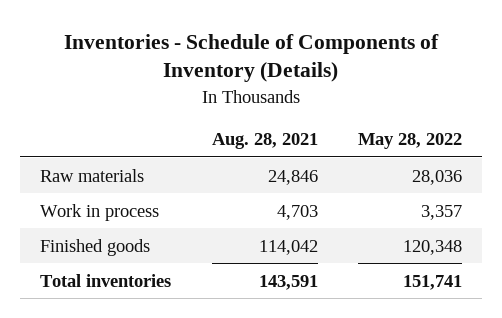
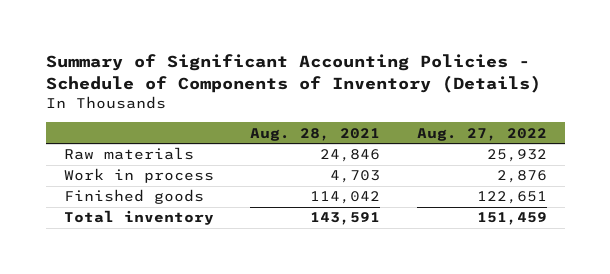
[64,33,440,83] Inventories - Schedule of Components of Inventory (Details) -> [45,54,541,94] Summary of Significant Accounting Policies - Schedule of Components of Inventory (Details)
[358,132,463,149] May 28, 2022 -> none
none -> [416,127,547,141] Aug. 27, 2022
[40,273,172,287] Total inventories -> [63,210,214,226] Total inventory

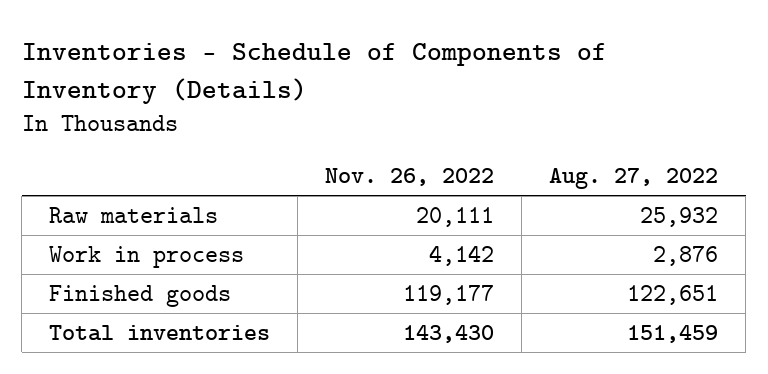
[45,54,541,94] Summary of Significant Accounting Policies - Schedule of Components of Inventory (Details) -> [21,43,607,105] Inventories - Schedule of Components of Inventory (Details)
[250,127,381,141] Aug. 28, 2021 -> none
none -> [325,168,495,187] Nov. 26, 2022
[63,210,214,226] Total inventory -> [49,325,271,342] Total inventories

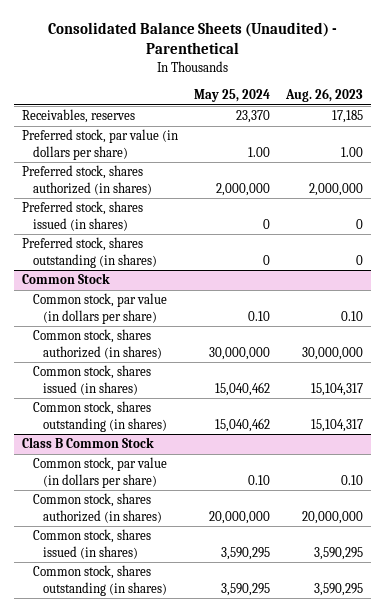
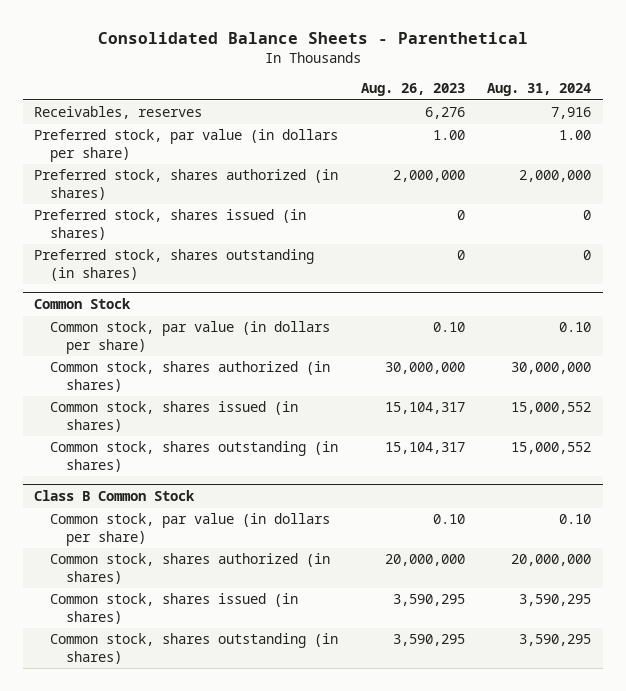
[47,22,337,55] Consolidated Balance Sheets (Unaudited) - Parenthetical -> [97,32,528,45] Consolidated Balance Sheets - Parenthetical
[194,89,271,103] May 25, 2024 -> none
none -> [487,83,592,97] Aug. 31, 2024
[332,110,364,124] 17,185 -> [424,107,465,120] 6,276

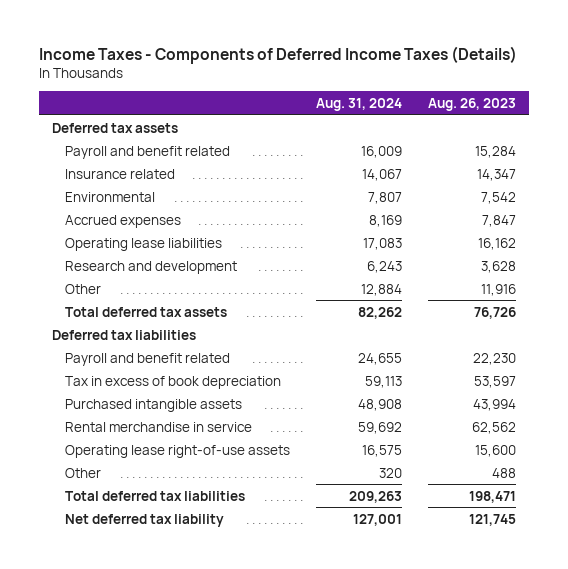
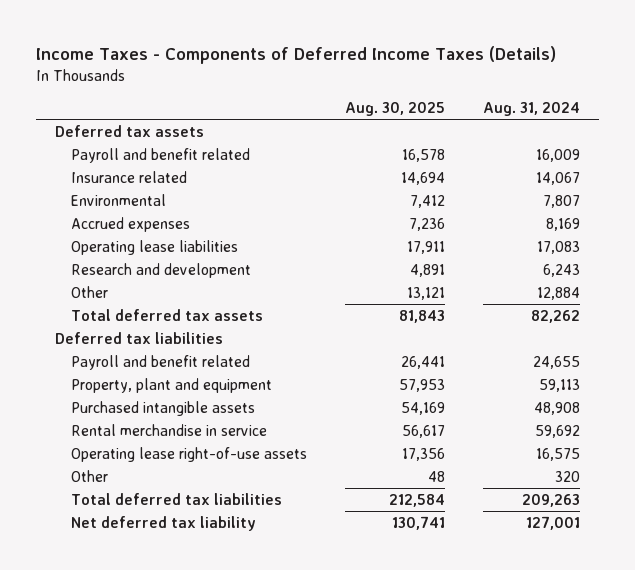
[428,97,517,111] Aug. 26, 2023 -> none
none -> [344,101,445,116] Aug. 30, 2025
[64,375,281,389] Tax in excess of book depreciation -> [70,377,272,393] Property, plant and equipment

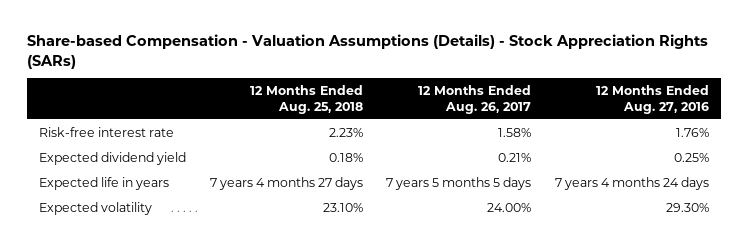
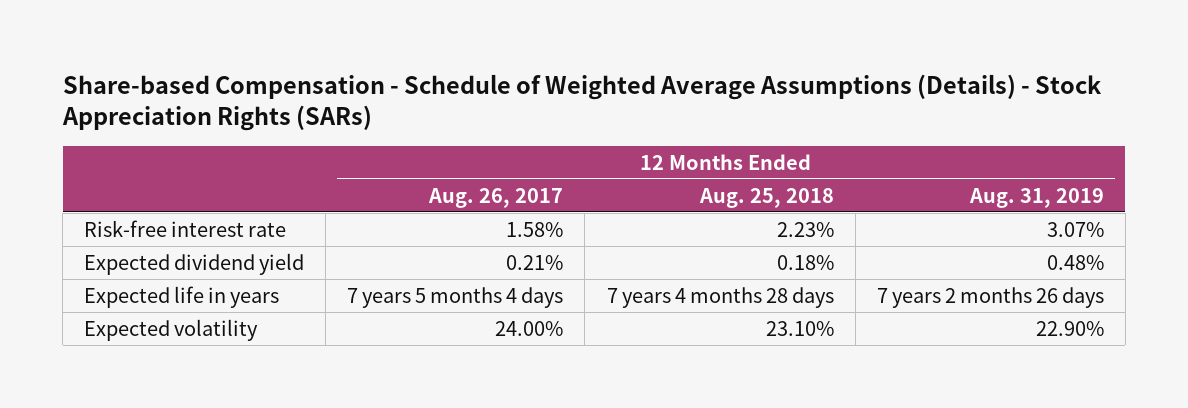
[26,34,708,69] Share-based Compensation - Valuation Assumptions (Details) - Stock Appreciation Rights (SARs) -> [61,74,1102,132] Share-based Compensation - Schedule of Weighted Average Assumptions (Details) - Stock Appreciation Rights (SARs)
[596,84,710,114] 12 Months Ended Aug. 27, 2016 -> none
none -> [968,187,1104,208] Aug. 31, 2019
[209,176,363,190] 7 years 4 months 27 days -> [606,286,834,308] 7 years 4 months 28 days
[386,176,532,190] 7 years 5 months 5 days -> [347,286,564,308] 7 years 5 months 4 days

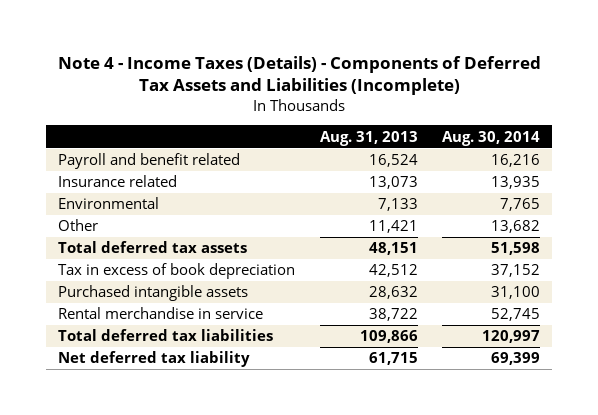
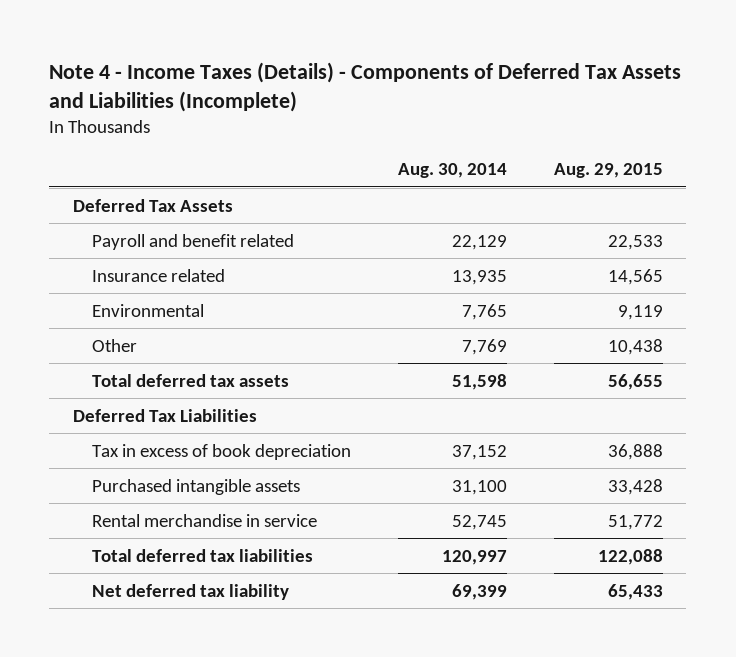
[319,130,418,146] Aug. 31, 2013 -> none
none -> [553,163,663,179] Aug. 29, 2015
none -> [72,198,233,212] Deferred Tax Assets
[491,154,541,168] 16,216 -> [451,234,507,250] 22,129
[491,220,541,234] 13,682 -> [461,338,507,355] 7,769
none -> [72,408,257,422] Deferred Tax Liabilities

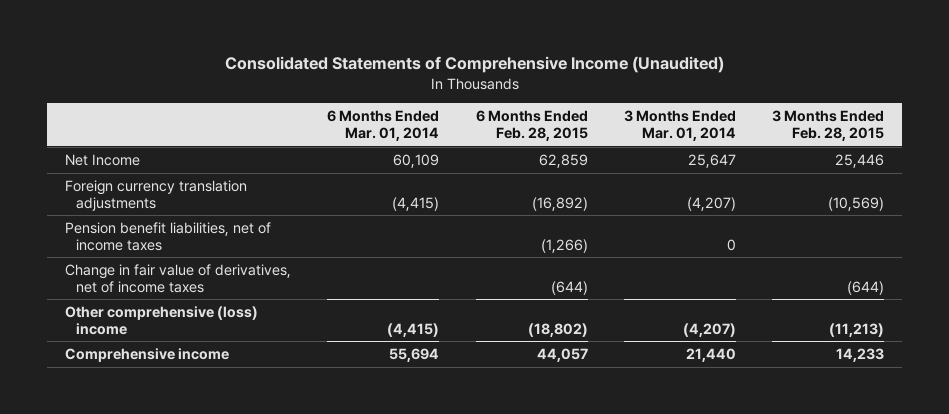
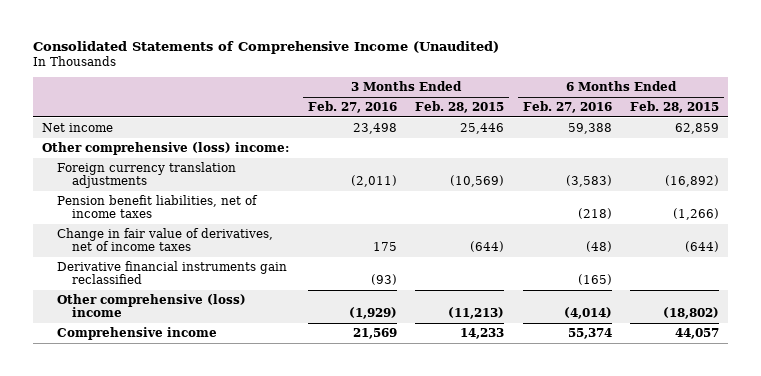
[327,110,440,142] 6 Months Ended Mar. 01, 2014 -> none
[623,110,736,142] 3 Months Ended Mar. 01, 2014 -> none
none -> [307,101,397,114] Feb. 27, 2016
none -> [522,101,612,114] Feb. 27, 2016
[65,153,141,166] Net Income -> [42,123,114,133] Net income
none -> [42,142,290,156] Other comprehensive (loss) income:
none -> [57,261,288,285] Derivative financial instruments gain reclassified

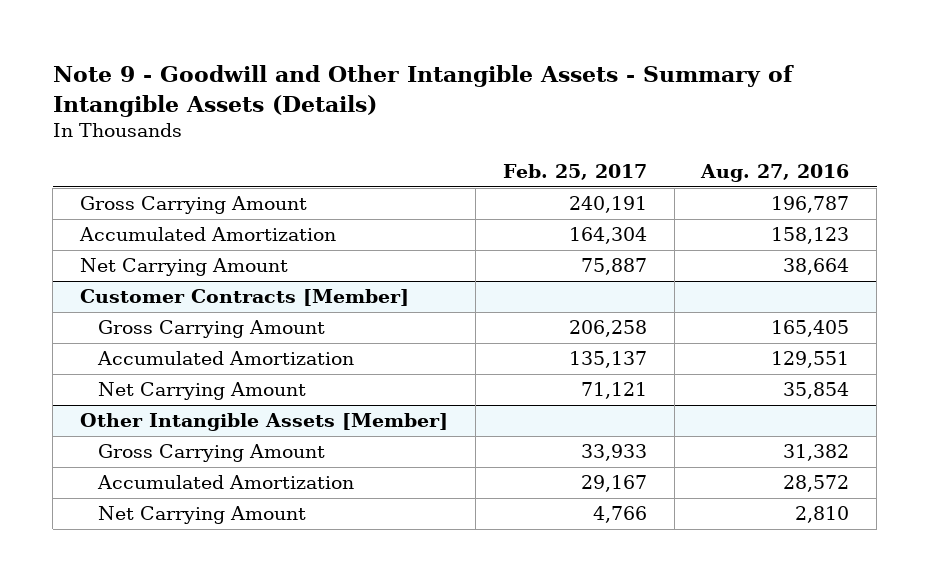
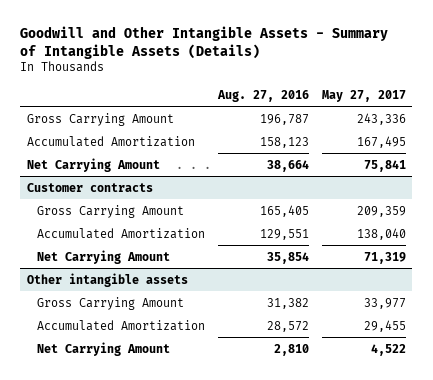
[52,65,794,117] Note 9 - Goodwill and Other Intangible Assets - Summary of Intangible Assets (Details) -> [20,26,389,59] Goodwill and Other Intangible Assets - Summary of Intangible Assets (Details)
[502,164,647,181] Feb. 25, 2017 -> none
none -> [321,89,406,102] May 27, 2017
[80,289,410,307] Customer Contracts [Member] -> [26,182,153,192] Customer contracts
[80,413,449,432] Other Intangible Assets [Member] -> [26,272,188,287] Other intangible assets

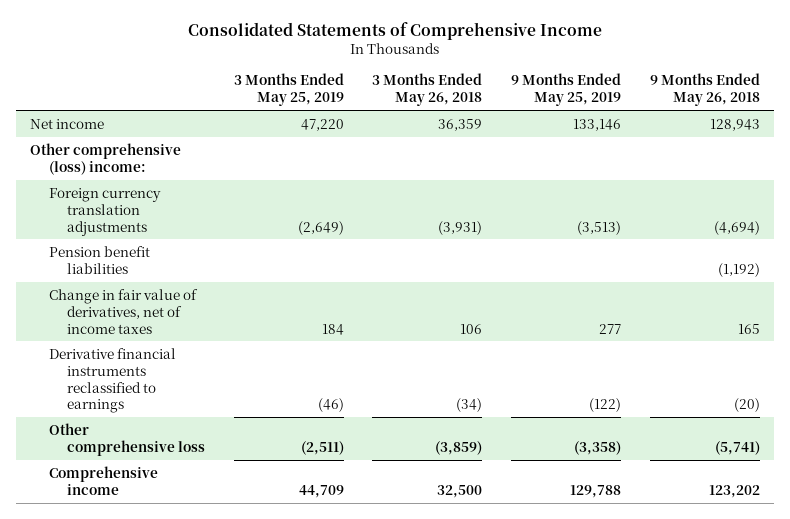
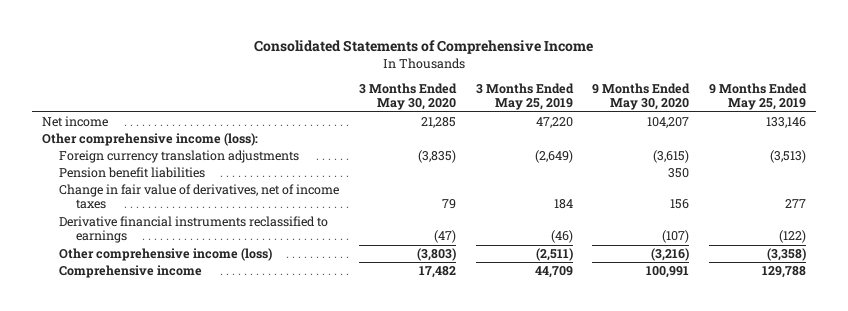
[372,73,483,107] 3 Months Ended May 26, 2018 -> none
[649,73,760,107] 9 Months Ended May 26, 2018 -> none
none -> [358,83,457,111] 3 Months Ended May 30, 2020
none -> [592,83,691,111] 9 Months Ended May 30, 2020
[30,142,182,175] Other comprehensive (loss) income: -> [41,133,258,147] Other comprehensive income (loss):
[48,422,205,456] Other comprehensive loss -> [58,248,272,262] Other comprehensive income (loss)

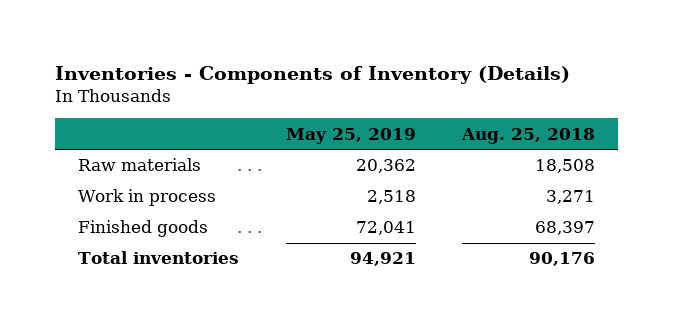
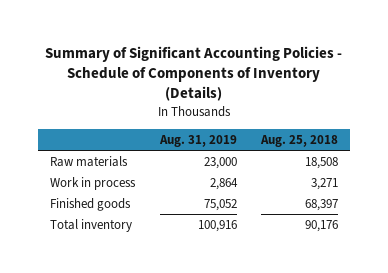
[54,66,570,85] Inventories - Components of Inventory (Details) -> [45,45,343,102] Summary of Significant Accounting Policies - Schedule of Components of Inventory (Details)
[285,127,416,144] May 25, 2019 -> none
none -> [158,134,237,147] Aug. 31, 2019
[78,251,240,265] Total inventories -> [49,218,132,232] Total inventory

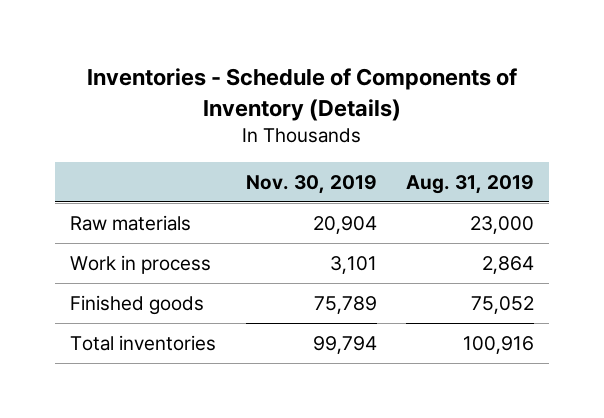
[45,45,343,102] Summary of Significant Accounting Policies - Schedule of Components of Inventory (Details) -> [87,68,518,121] Inventories - Schedule of Components of Inventory (Details)
[260,134,339,147] Aug. 25, 2018 -> none
none -> [245,174,377,194] Nov. 30, 2019
[49,218,132,232] Total inventory -> [69,334,216,351] Total inventories

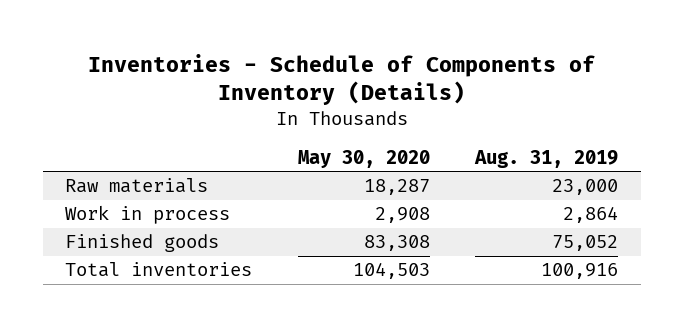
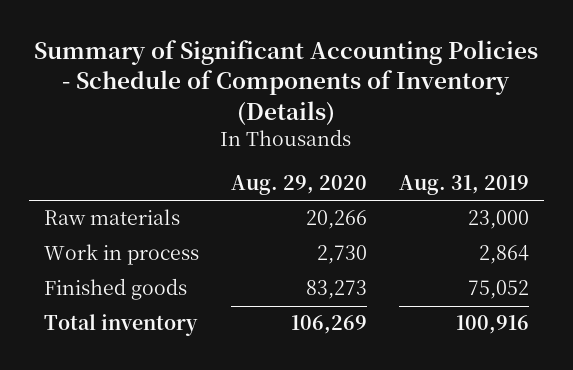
[87,53,595,106] Inventories - Schedule of Components of Inventory (Details) -> [34,39,539,125] Summary of Significant Accounting Policies - Schedule of Components of Inventory (Details)
[297,149,430,168] May 30, 2020 -> none
none -> [230,175,367,196] Aug. 29, 2020
[65,262,253,278] Total inventories -> [44,314,199,337] Total inventory

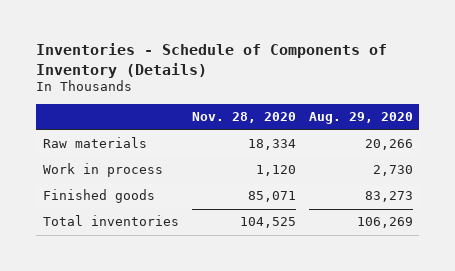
[34,39,539,125] Summary of Significant Accounting Policies - Schedule of Components of Inventory (Details) -> [36,43,388,78] Inventories - Schedule of Components of Inventory (Details)
[398,175,529,196] Aug. 31, 2019 -> none
none -> [191,112,296,124] Nov. 28, 2020
[44,314,199,337] Total inventory -> [42,215,179,227] Total inventories

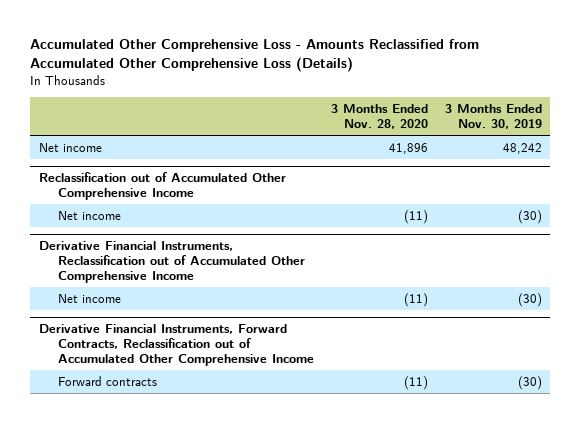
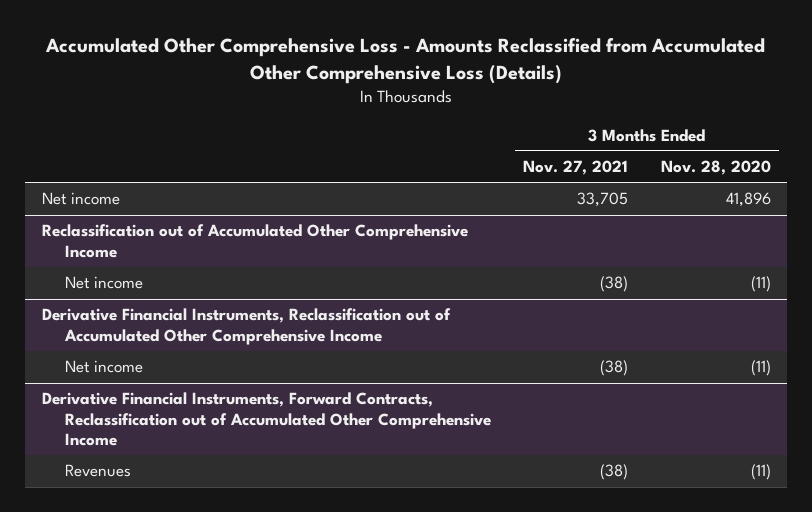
[444,104,542,130] 3 Months Ended Nov. 30, 2019 -> none
none -> [523,160,629,176] Nov. 27, 2021
[58,375,158,386] Forward contracts -> [64,464,131,478] Revenues

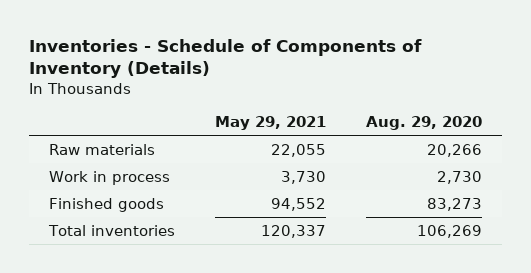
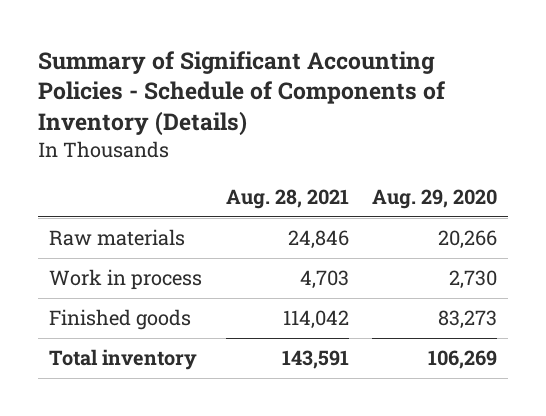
[29,38,423,79] Inventories - Schedule of Components of Inventory (Details) -> [37,50,446,137] Summary of Significant Accounting Policies - Schedule of Components of Inventory (Details)
[215,115,327,130] May 29, 2021 -> none
none -> [225,189,349,210] Aug. 28, 2021
[48,224,176,236] Total inventories -> [49,349,198,371] Total inventory

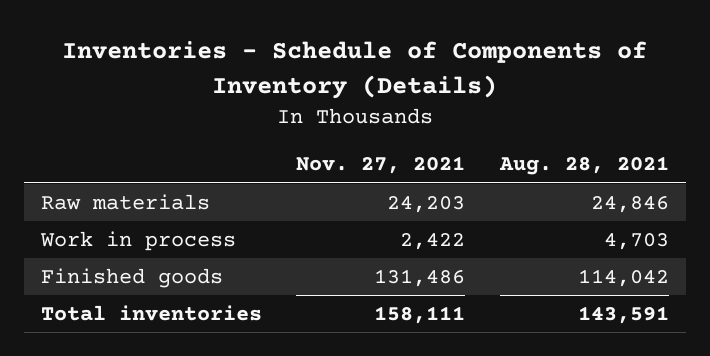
[37,50,446,137] Summary of Significant Accounting Policies - Schedule of Components of Inventory (Details) -> [61,41,647,99] Inventories - Schedule of Components of Inventory (Details)
[371,189,497,210] Aug. 29, 2020 -> none
none -> [296,156,466,175] Nov. 27, 2021
[49,349,198,371] Total inventory -> [41,305,263,322] Total inventories

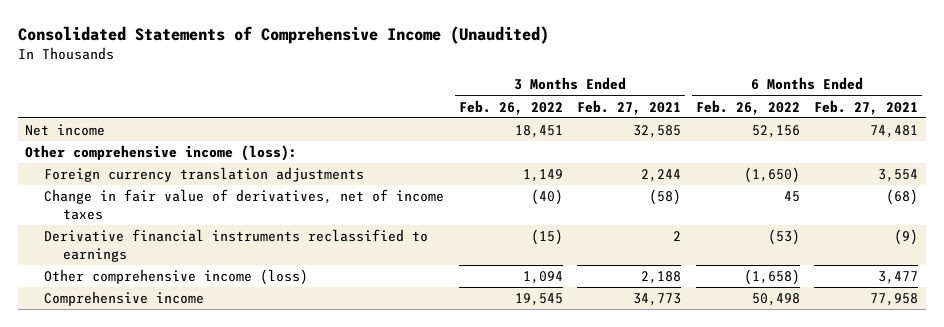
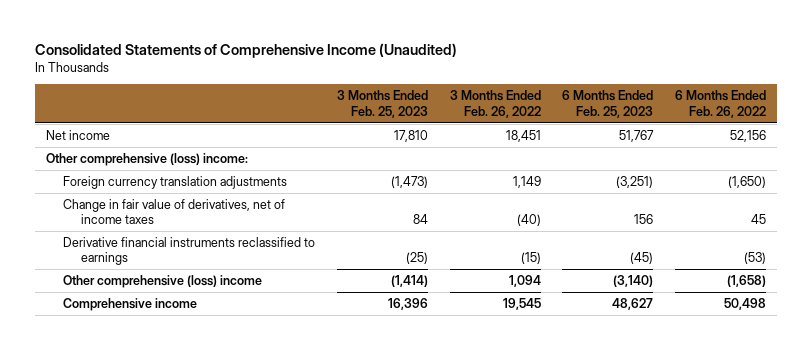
[577,99,682,115] Feb. 27, 2021 -> none
[814,99,919,115] Feb. 27, 2021 -> none
none -> [337,90,429,118] 3 Months Ended Feb. 25, 2023
none -> [562,90,654,118] 6 Months Ended Feb. 25, 2023
[25,145,298,162] Other comprehensive income (loss): -> [46,152,249,166] Other comprehensive (loss) income:
[44,269,309,286] Other comprehensive income (loss) -> [63,274,263,288] Other comprehensive (loss) income

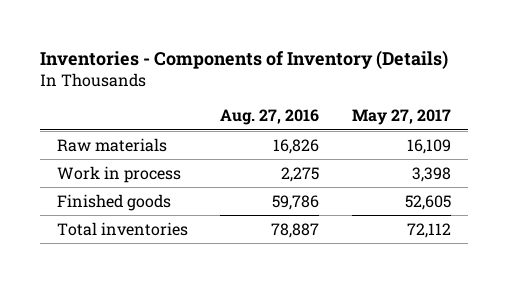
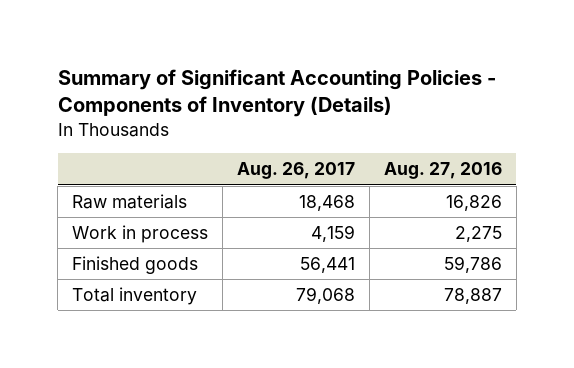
[40,49,449,69] Inventories - Components of Inventory (Details) -> [57,69,496,118] Summary of Significant Accounting Policies - Components of Inventory (Details)
[352,109,452,126] May 27, 2017 -> none
none -> [237,162,356,180] Aug. 26, 2017
[56,221,188,236] Total inventories -> [72,287,198,306] Total inventory

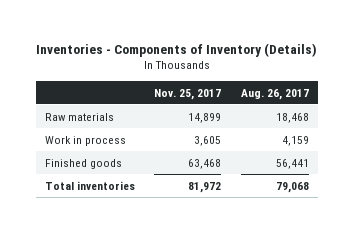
[57,69,496,118] Summary of Significant Accounting Policies - Components of Inventory (Details) -> [35,42,317,57] Inventories - Components of Inventory (Details)
[383,162,502,180] Aug. 27, 2016 -> none
none -> [154,88,222,100] Nov. 25, 2017
[72,287,198,306] Total inventory -> [45,180,136,190] Total inventories

